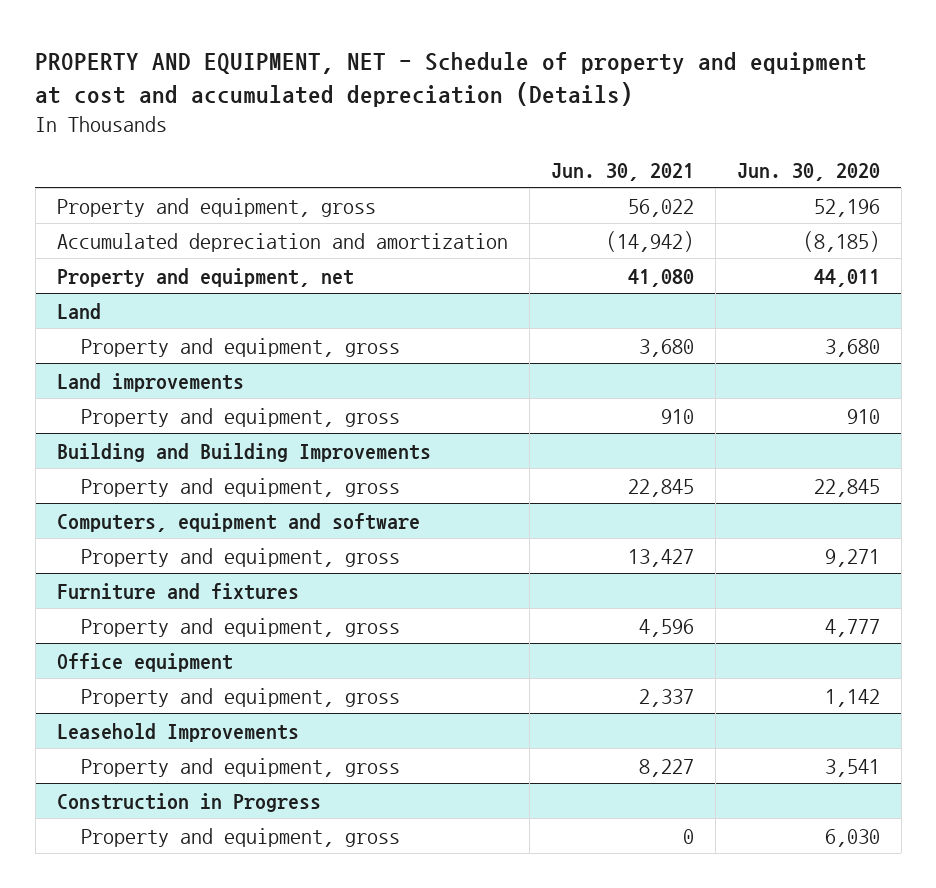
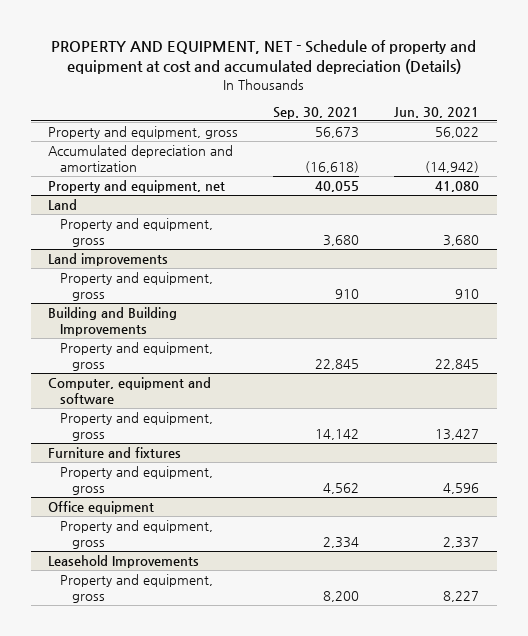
[736,162,880,181] Jun. 30, 2020 -> none
none -> [273,106,360,119] Sep. 30, 2021
[56,512,420,532] Computers, equipment and software -> [48,377,212,405] Computer, equipment and software
[56,792,321,812] Construction in Progress -> none
[80,827,400,847] Property and equipment, gross -> none

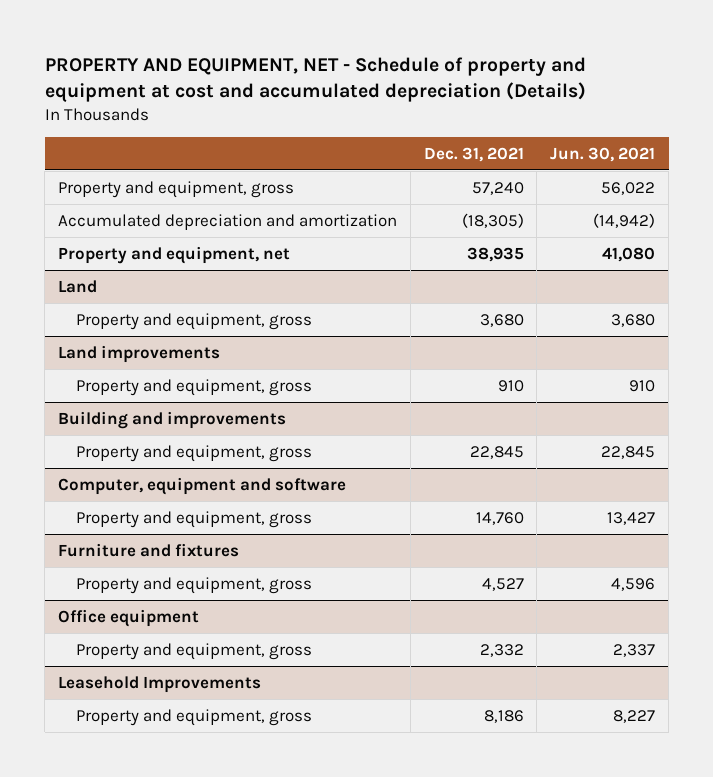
[273,106,360,119] Sep. 30, 2021 -> none
none -> [423,146,524,162] Dec. 31, 2021
[48,307,178,337] Building and Building Improvements -> [57,410,286,429] Building and improvements

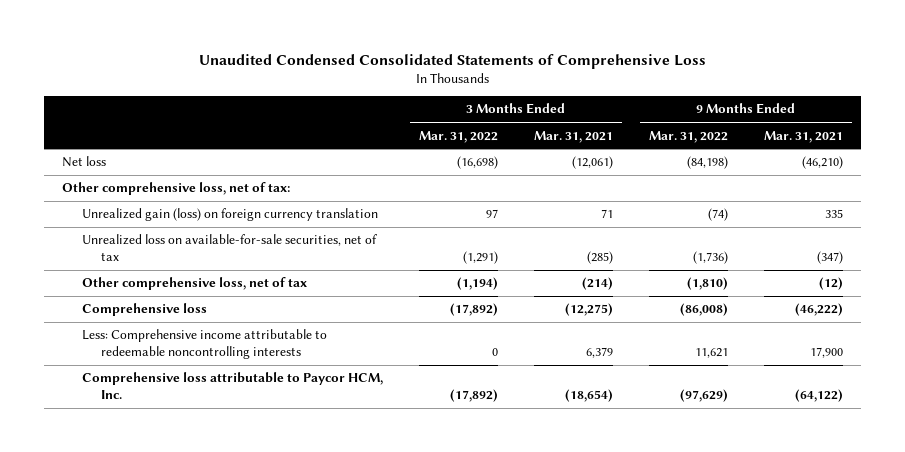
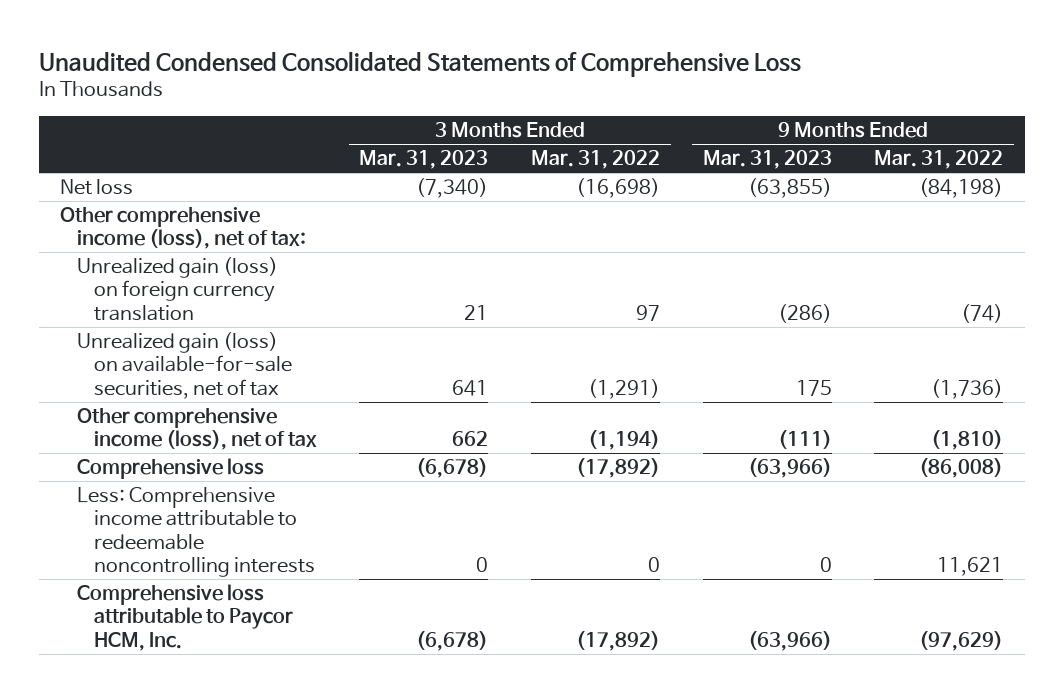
[533,130,613,143] Mar. 31, 2021 -> none
[763,130,843,143] Mar. 31, 2021 -> none
none -> [359,150,489,170] Mar. 31, 2023
none -> [702,150,832,170] Mar. 31, 2023
[62,182,291,196] Other comprehensive loss, net of tax: -> [60,207,306,250] Other comprehensive income (loss), net of tax:
[81,234,377,261] Unrealized loss on available-for-sale securities, net of tax -> [76,332,292,399] Unrealized gain (loss) on available-for-sale securities, net of tax
[81,277,307,291] Other comprehensive loss, net of tax -> [76,408,317,451] Other comprehensive income (loss), net of tax

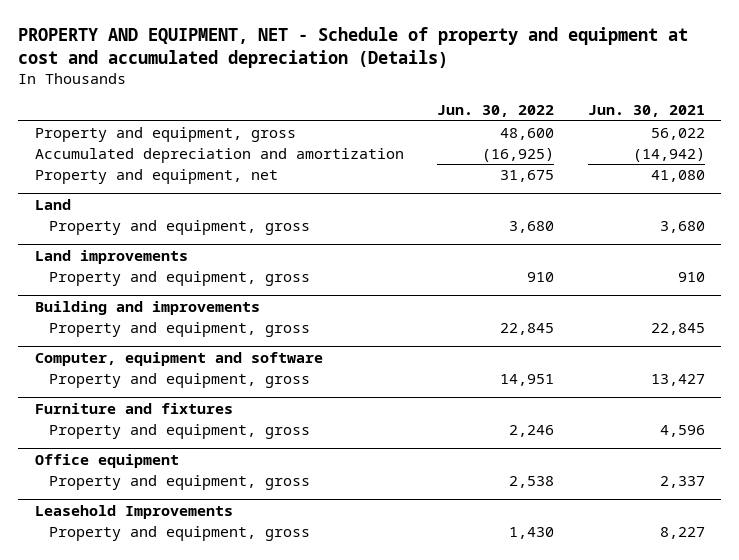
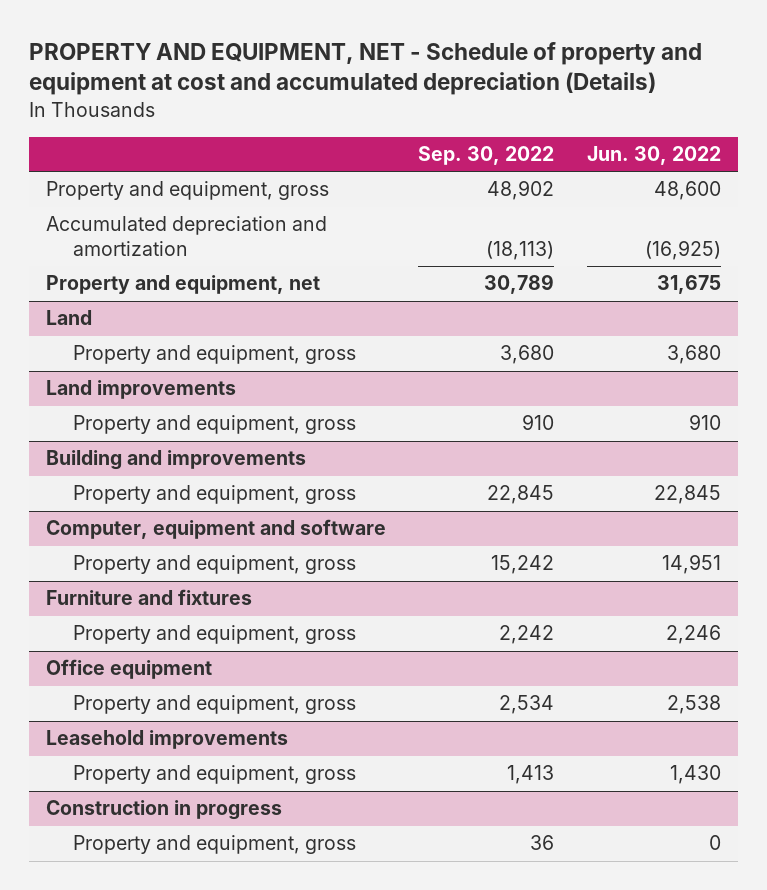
[587,105,705,118] Jun. 30, 2021 -> none
none -> [418,146,555,166] Sep. 30, 2022
[34,504,233,519] Leasehold Improvements -> [45,730,288,750] Leasehold improvements
none -> [45,800,282,821] Construction in progress
none -> [73,835,357,855] Property and equipment, gross

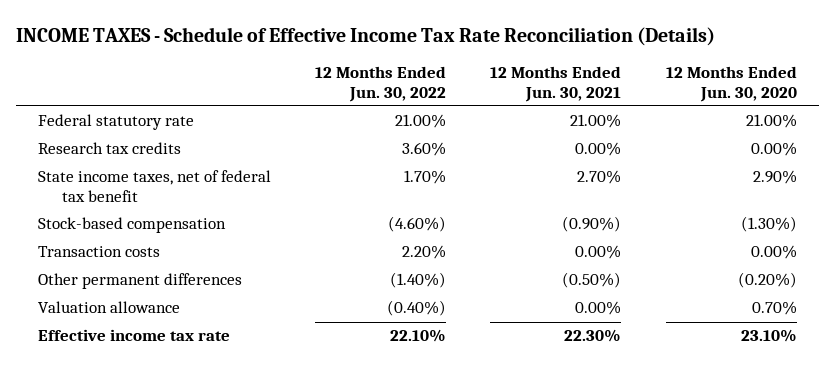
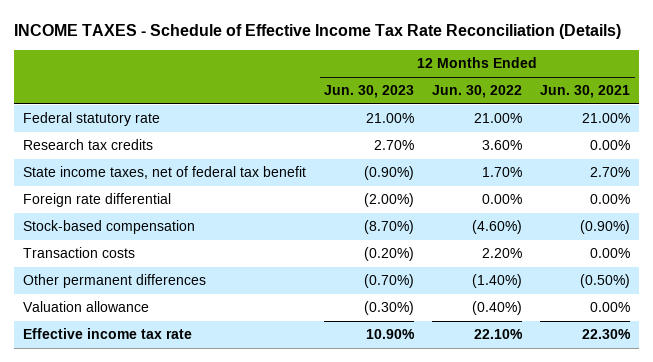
[665,66,797,102] 12 Months Ended Jun. 30, 2020 -> none
none -> [324,85,415,99] Jun. 30, 2023
none -> [23,193,172,208] Foreign rate differential

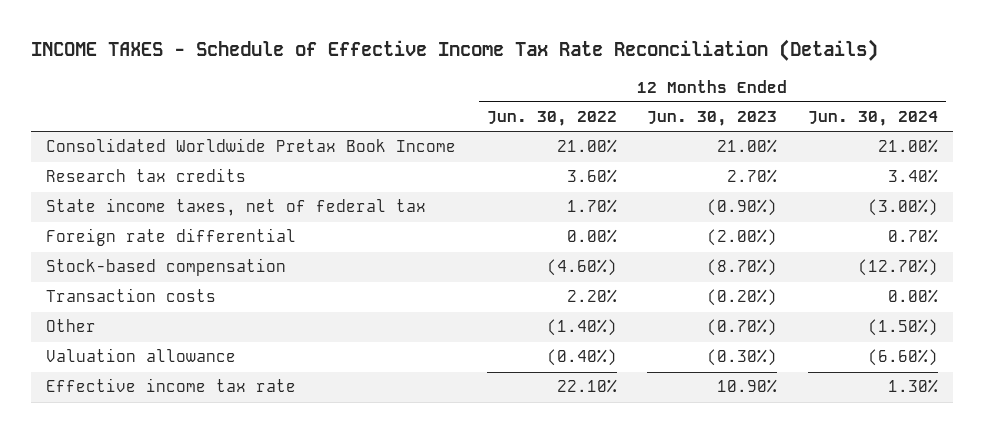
[540,85,631,99] Jun. 30, 2021 -> none
none -> [807,111,938,127] Jun. 30, 2024
[23,112,161,127] Federal statutory rate -> [46,138,457,153] Consolidated Worldwide Pretax Book Income
[23,166,307,180] State income taxes, net of federal tax benefit -> [46,198,427,217] State income taxes, net of federal tax
[23,274,207,289] Other permanent differences -> [46,319,97,333] Other

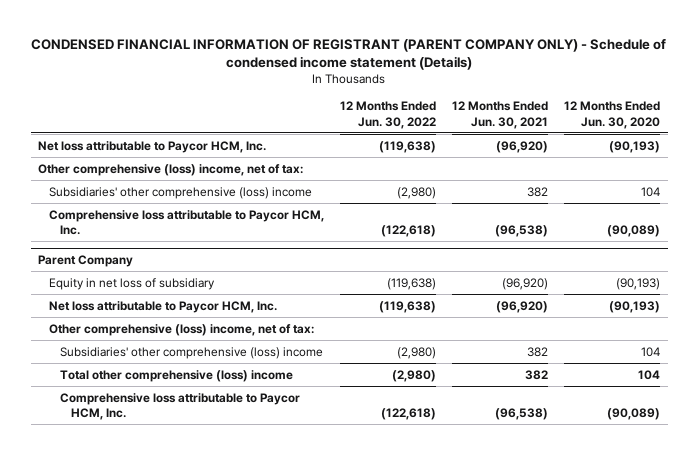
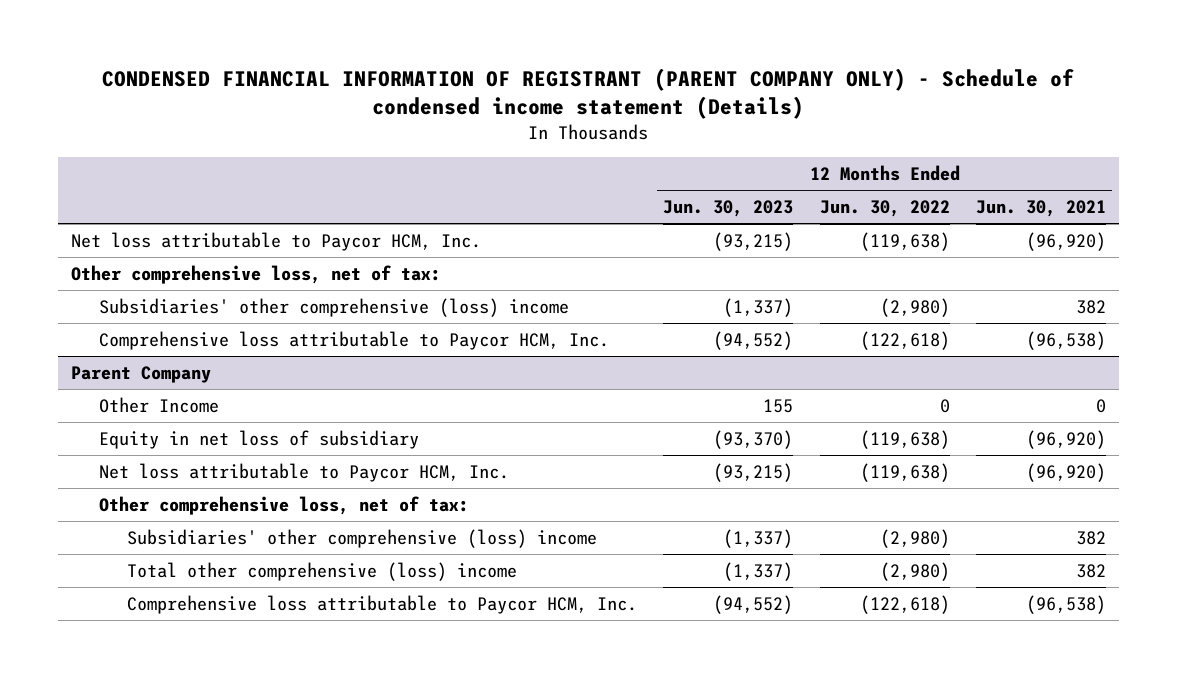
[564,101,661,129] 12 Months Ended Jun. 30, 2020 -> none
none -> [663,200,794,218] Jun. 30, 2023
[38,163,304,176] Other comprehensive (loss) income, net of tax: -> [71,265,442,285] Other comprehensive loss, net of tax:
none -> [99,397,220,414] Other Income
[49,323,315,336] Other comprehensive (loss) income, net of tax: -> [99,496,470,516] Other comprehensive loss, net of tax:

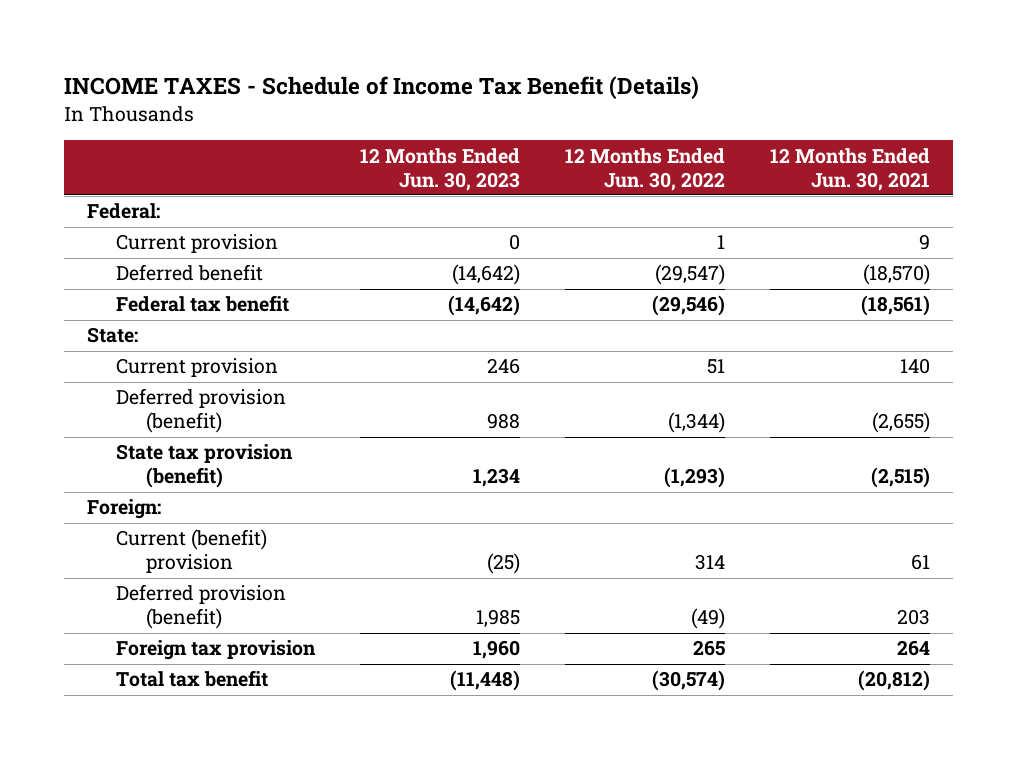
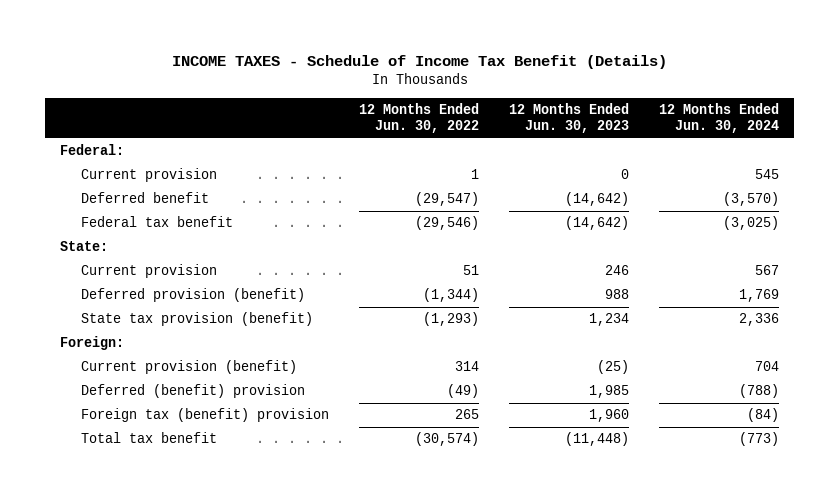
[770,147,931,191] 12 Months Ended Jun. 30, 2021 -> none
none -> [659,103,780,134] 12 Months Ended Jun. 30, 2024
[116,529,268,574] Current (benefit) provision -> [81,360,298,375] Current provision (benefit)
[116,584,287,630] Deferred provision (benefit) -> [81,384,306,399] Deferred (benefit) provision
[116,640,317,661] Foreign tax provision -> [81,408,330,423] Foreign tax (benefit) provision

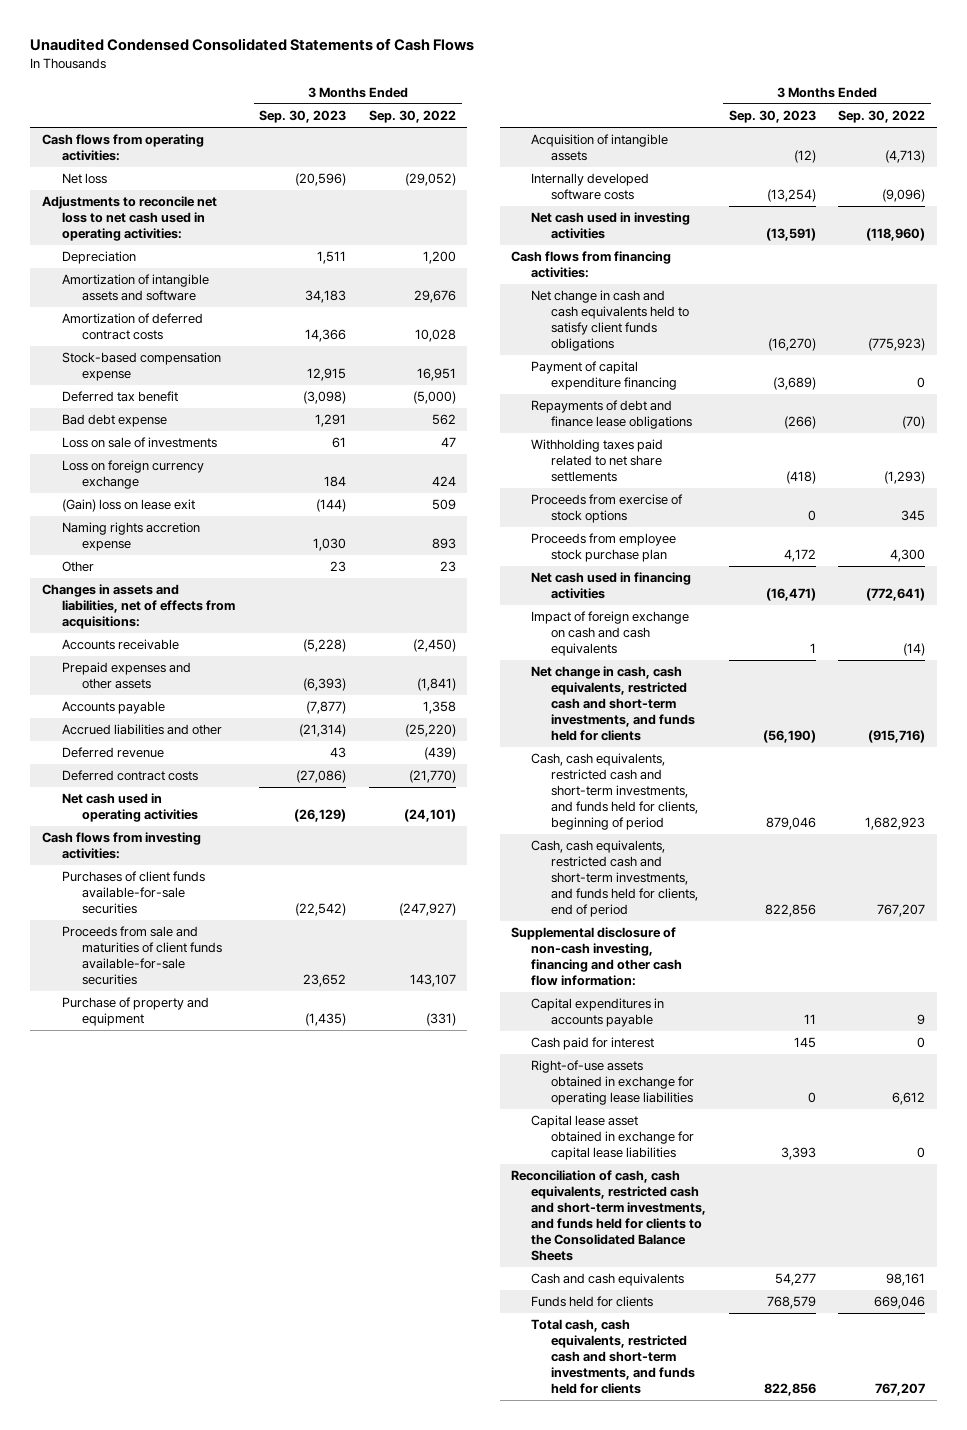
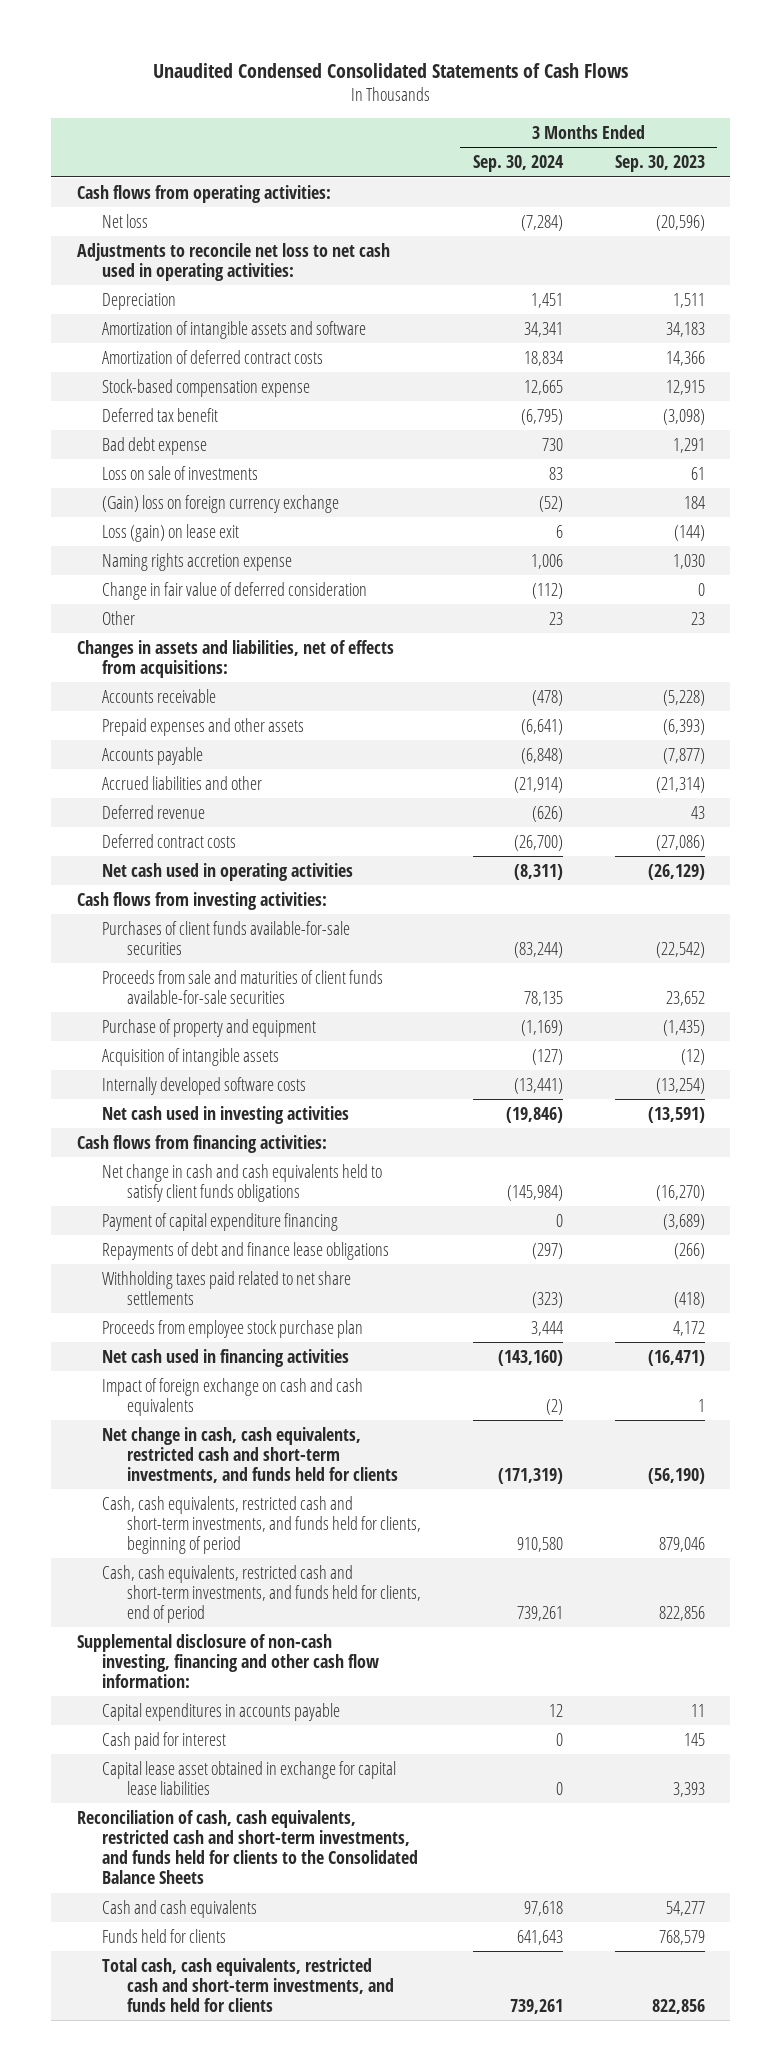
[369,110,457,124] Sep. 30, 2022 -> none
none -> [472,155,564,173] Sep. 30, 2024
[61,460,204,490] Loss on foreign currency exchange -> [101,494,339,513] (Gain) loss on foreign currency exchange
[61,499,195,513] (Gain) loss on lease exit -> [101,523,239,542] Loss (gain) on lease exit
none -> [101,581,367,600] Change in fair value of deferred consideration
[530,494,683,524] Proceeds from exercise of stock options -> none
[530,1060,694,1106] Right-of-use assets obtained in exchange for operating lease liabilities -> none

